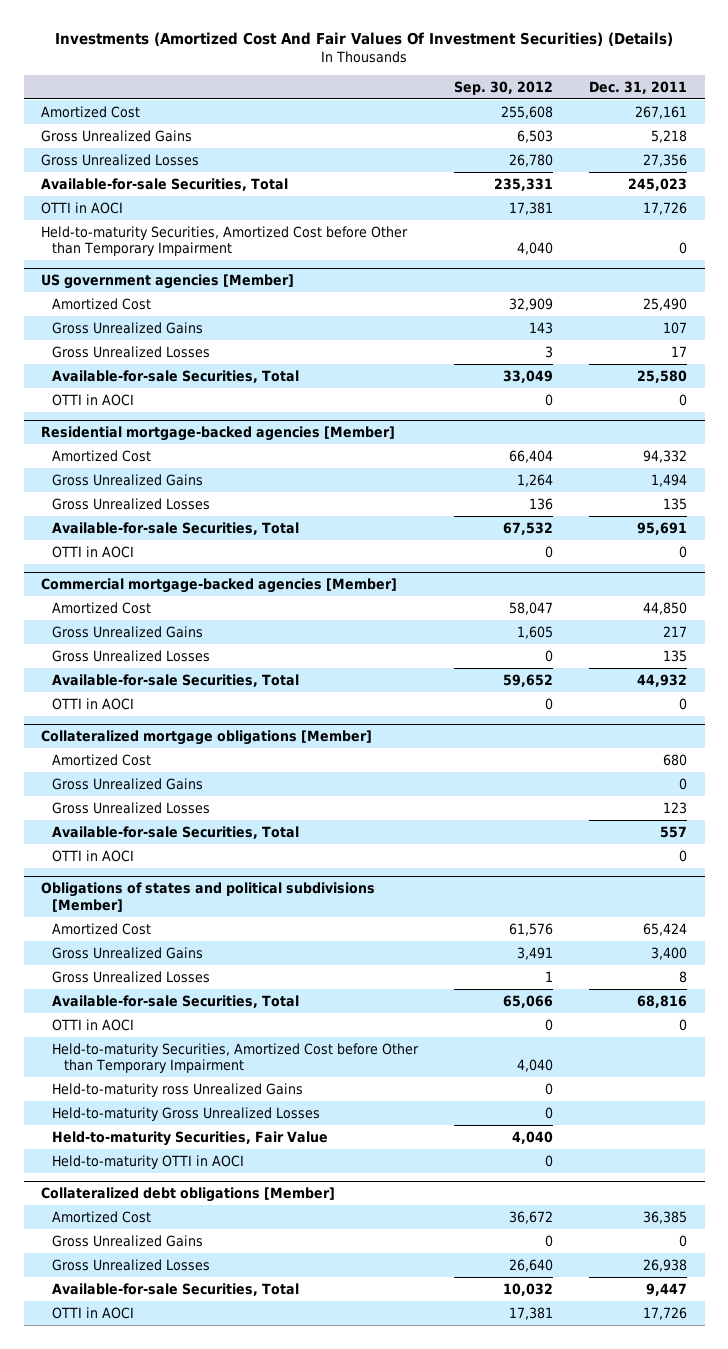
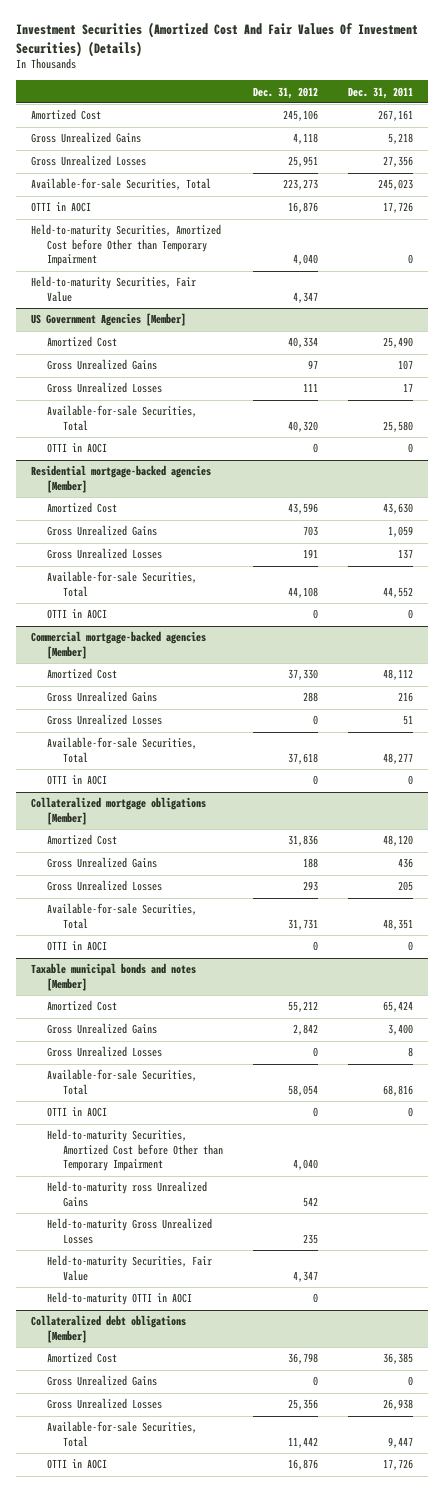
[55,32,674,47] Investments (Amortized Cost And Fair Values Of Investment Securities) (Details) -> [16,22,419,57] Investment Securities (Amortized Cost And Fair Values Of Investment Securities) (Details)
[454,80,554,95] Sep. 30, 2012 -> none
none -> [253,86,319,99] Dec. 31, 2012
none -> [31,276,197,302] Held-to-maturity Securities, Fair Value
[41,274,295,290] US government agencies [Member] -> [31,313,187,327] US Government Agencies [Member]
[642,449,687,463] 94,332 -> [383,503,414,515] 43,630
[650,473,687,487] 1,494 -> [388,526,414,538] 1,059
[662,497,687,510] 135 -> [398,549,414,560] 137
[636,521,687,535] 95,691 -> [383,586,414,598] 44,552
[642,601,687,615] 44,850 -> [383,669,414,681] 48,112
[662,625,687,637] 217 -> [398,692,414,703] 216
[662,649,687,662] 135 -> [403,715,414,726] 51
[636,673,687,687] 44,932 -> [383,752,414,764] 48,277
[662,753,687,766] 680 -> [383,835,414,847] 48,120
[678,777,687,790] 0 -> [398,858,414,869] 436
[662,801,687,814] 123 -> [398,881,414,892] 205
[659,825,687,838] 557 -> [383,918,414,930] 48,351
[41,882,376,912] Obligations of states and political subdivisions [Member] -> none
none -> [31,963,197,991] Taxable municipal bonds and notes [Member]

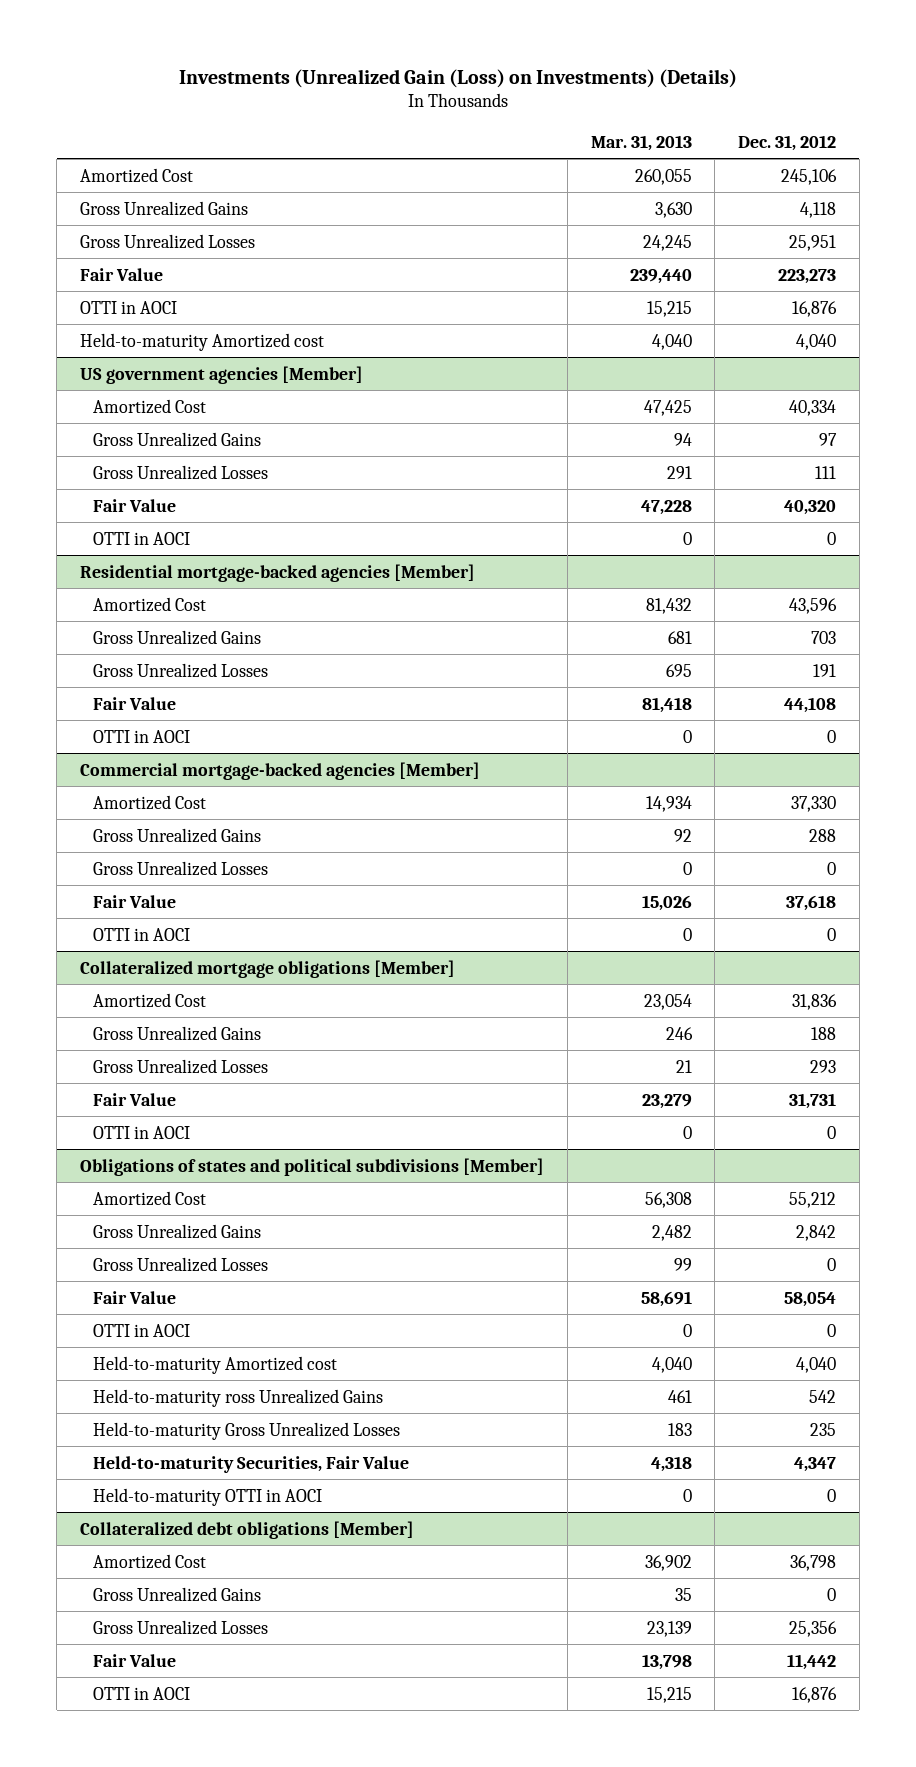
[16,22,419,57] Investment Securities (Amortized Cost And Fair Values Of Investment Securities) (Details) -> [179,68,738,88] Investments (Unrealized Gain (Loss) on Investments) (Details)
[348,86,414,99] Dec. 31, 2011 -> none
none -> [590,134,692,151] Mar. 31, 2013
[31,178,212,191] Available-for-sale Securities, Total -> [80,267,164,281] Fair Value
[31,224,222,267] Held-to-maturity Securities, Amortized Cost before Other than Temporary Impairment -> none
[31,276,197,302] Held-to-maturity Securities, Fair Value -> none
none -> [80,332,325,351] Held-to-maturity Amortized cost
[31,313,187,327] US Government Agencies [Member] -> [80,365,364,384] US government agencies [Member]
[47,405,198,431] Available-for-sale Securities, Total -> [92,498,176,512] Fair Value
[47,571,198,597] Available-for-sale Securities, Total -> [92,696,176,710] Fair Value
[47,737,198,763] Available-for-sale Securities, Total -> [92,894,176,908] Fair Value
[47,903,198,929] Available-for-sale Securities, Total -> [92,1092,176,1106] Fair Value
[31,963,197,991] Taxable municipal bonds and notes [Member] -> none
none -> [80,1157,545,1176] Obligations of states and political subdivisions [Member]
[47,1069,198,1095] Available-for-sale Securities, Total -> [92,1290,176,1304] Fair Value
[47,1129,223,1172] Held-to-maturity Securities, Amortized Cost before Other than Temporary Impairment -> none
none -> [92,1355,337,1374] Held-to-maturity Amortized cost
[47,1421,198,1447] Available-for-sale Securities, Total -> [92,1653,176,1667] Fair Value

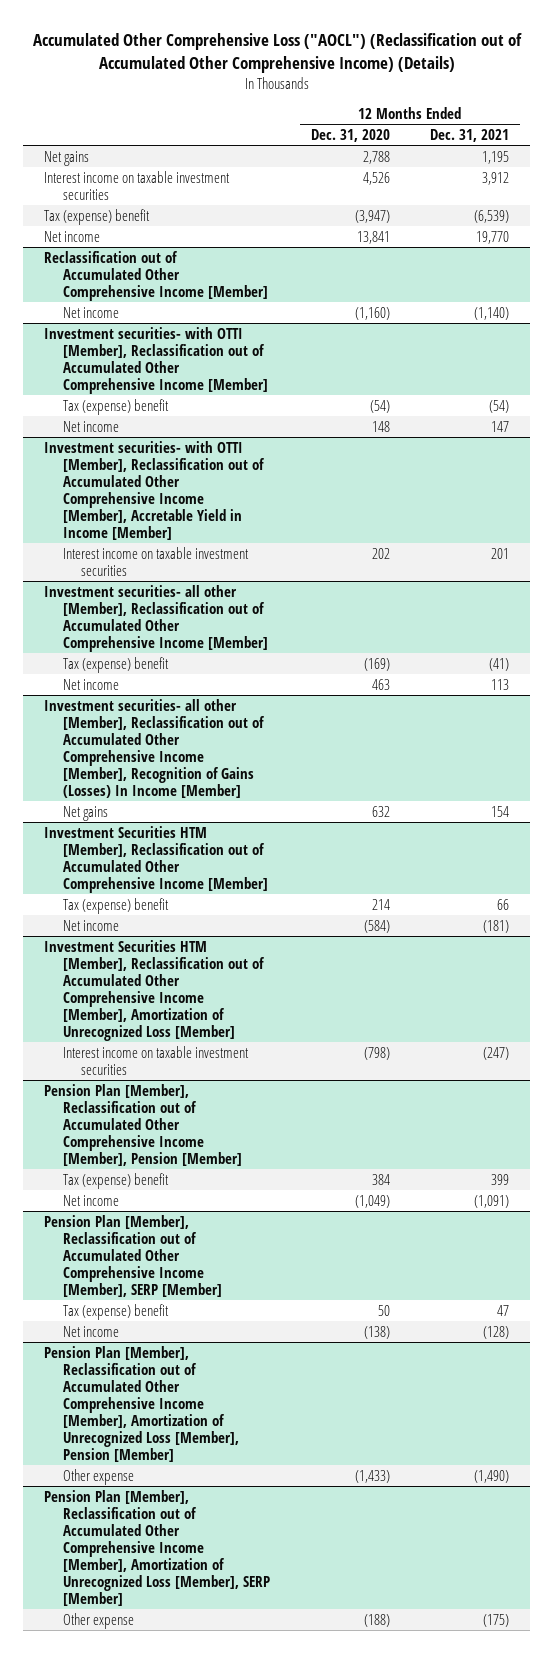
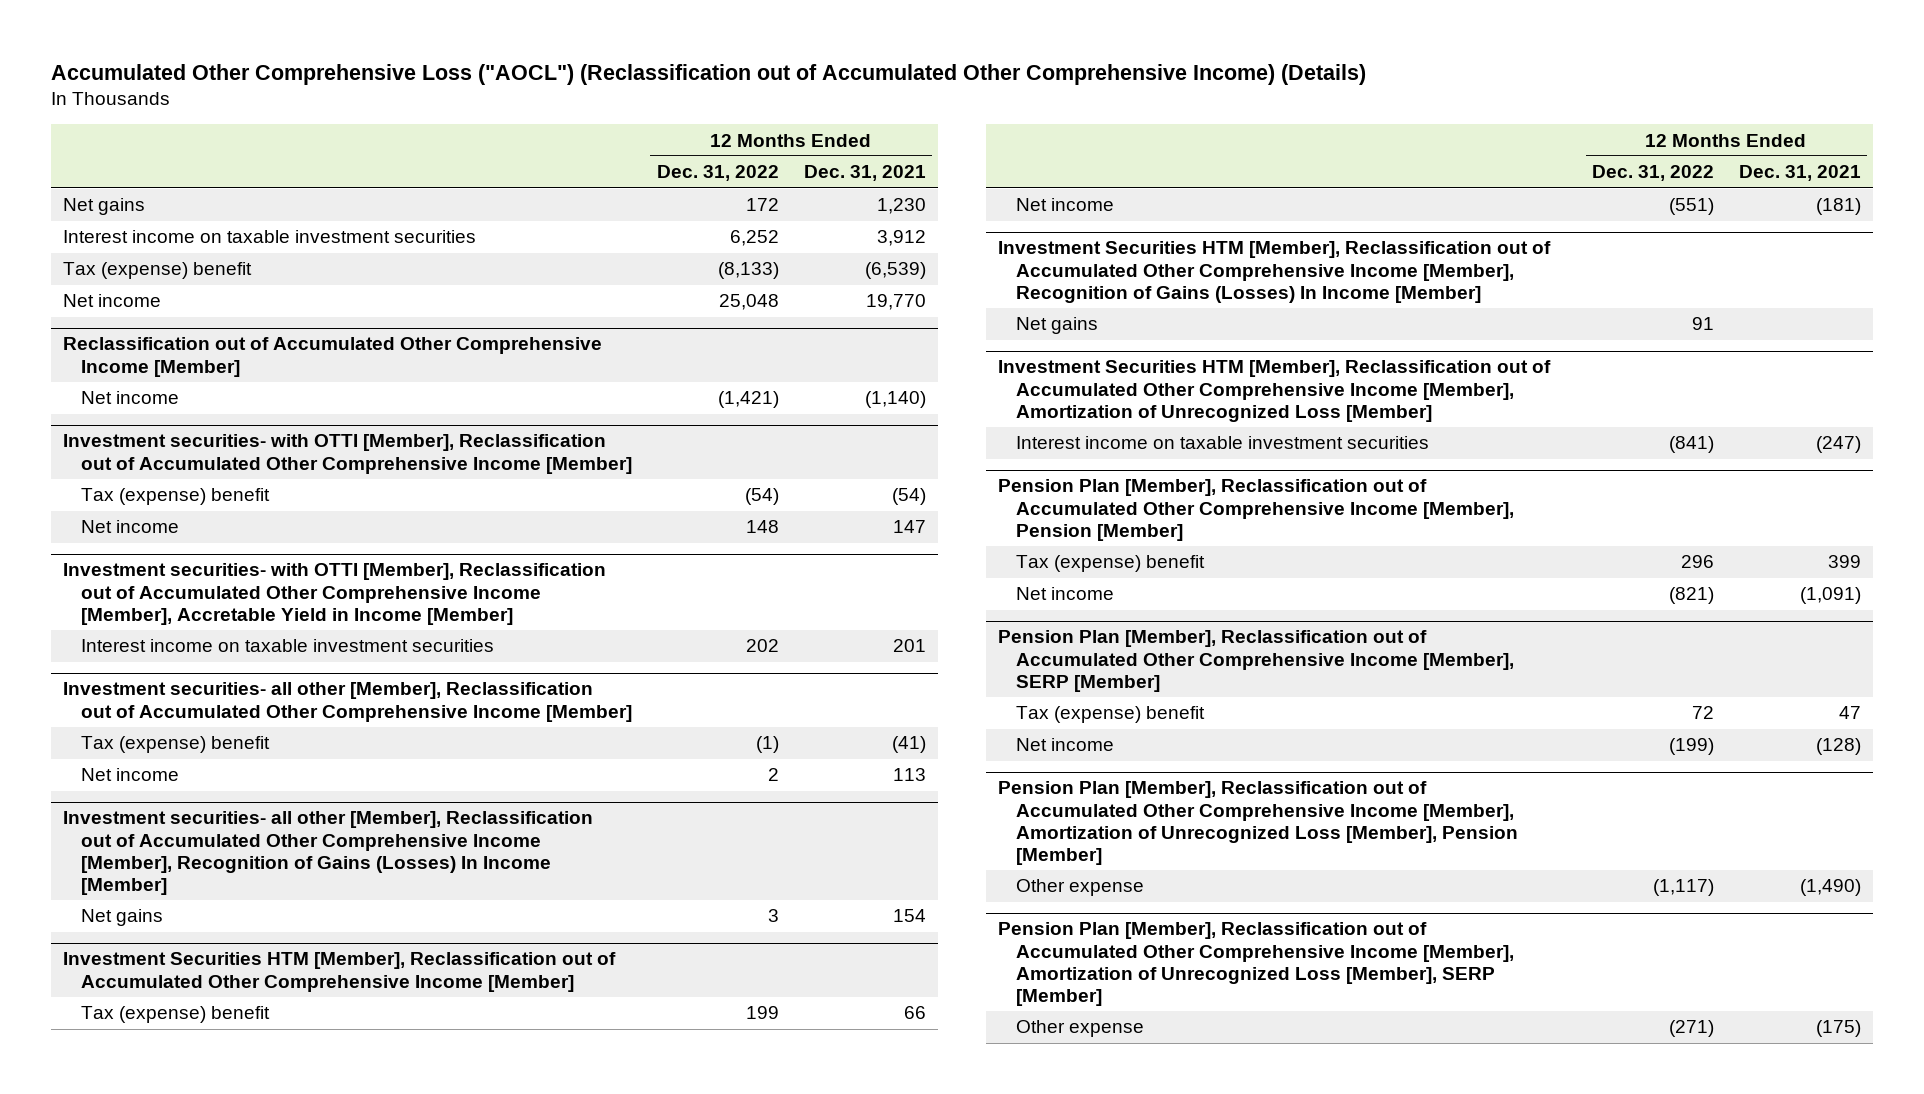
[310,129,390,143] Dec. 31, 2020 -> none
none -> [656,165,779,182] Dec. 31, 2022
[482,150,510,164] 1,195 -> [876,198,926,215] 1,230
none -> [998,241,1552,303] Investment Securities HTM [Member], Reclassification out of Accumulated Other Comprehensive Income [Member], Recognition of Gains (Losses) In Income [Member]
none -> [1015,317,1098,335] Net gains

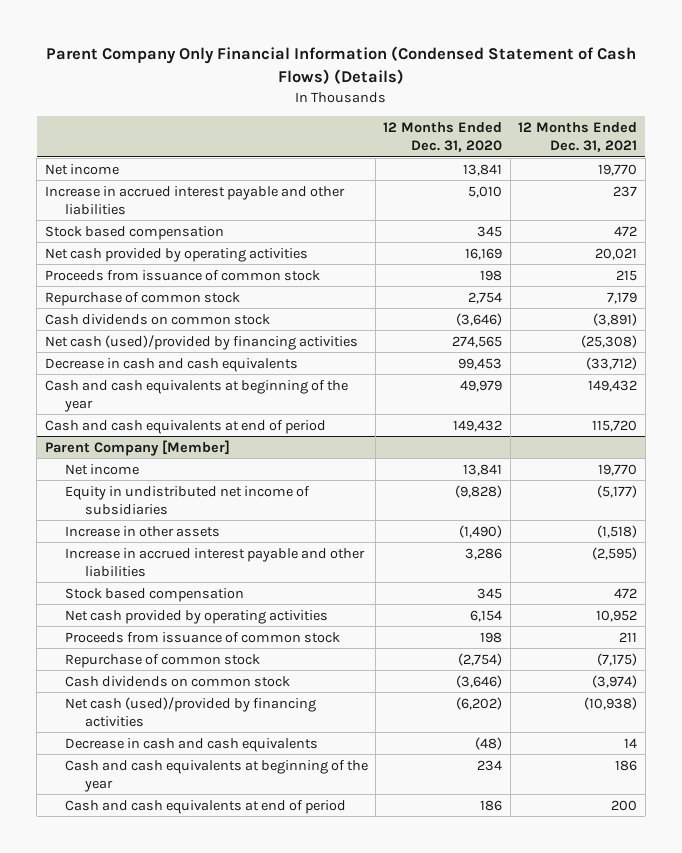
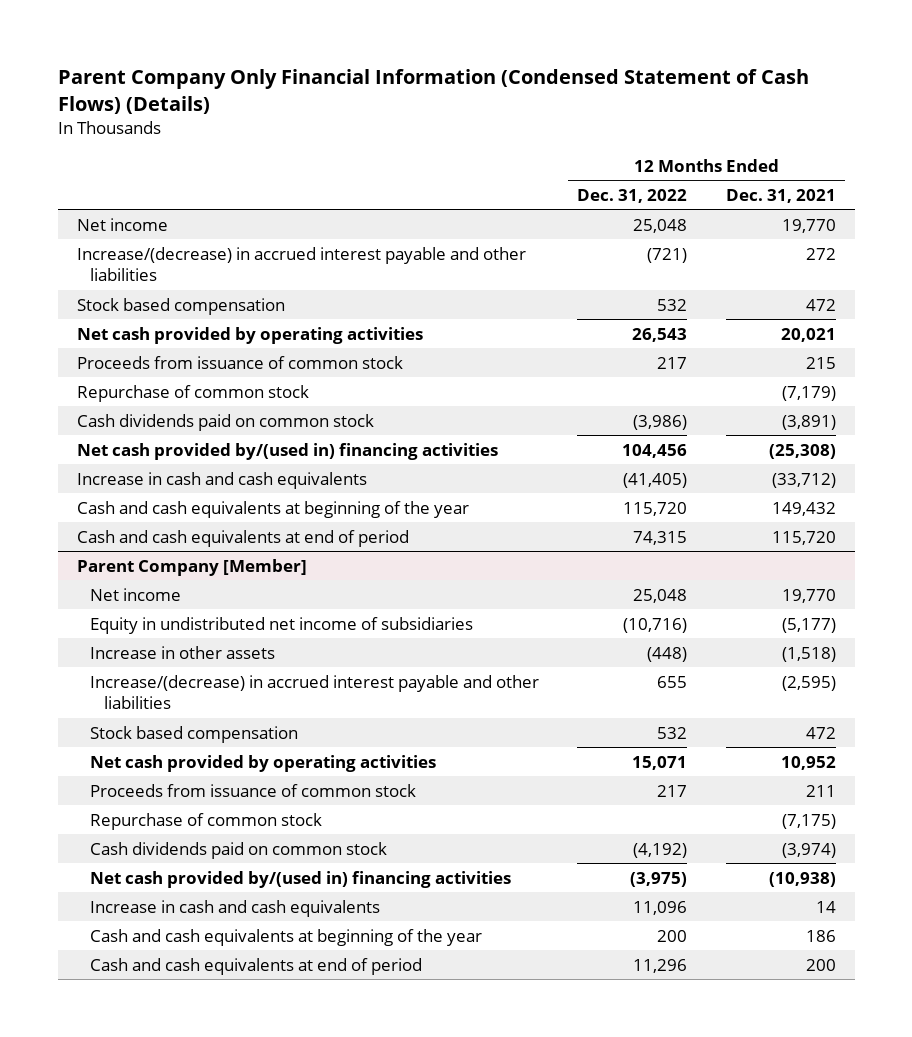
[383,121,503,153] 12 Months Ended Dec. 31, 2020 -> none
none -> [577,189,688,204] Dec. 31, 2022
[44,185,345,215] Increase in accrued interest payable and other liabilities -> [76,246,526,282] Increase/(decrease) in accrued interest payable and other liabilities
[613,185,638,197] 237 -> [805,247,836,260] 272
[607,291,638,304] 7,179 -> [781,385,836,401] (7,179)
[44,313,270,325] Cash dividends on common stock -> [76,413,374,431] Cash dividends paid on common stock
[44,334,358,350] Net cash (used)/provided by financing activities -> [76,442,498,460] Net cash provided by/(used in) financing activities
[44,357,298,372] Decrease in cash and cash equivalents -> [76,471,367,489] Increase in cash and cash equivalents
[64,547,365,577] Increase in accrued interest payable and other liabilities -> [90,674,540,710] Increase/(decrease) in accrued interest payable and other liabilities
[64,675,290,687] Cash dividends on common stock -> [90,841,388,859] Cash dividends paid on common stock
[64,696,316,727] Net cash (used)/provided by financing activities -> [90,870,512,888] Net cash provided by/(used in) financing activities
[64,737,318,752] Decrease in cash and cash equivalents -> [90,899,381,917] Increase in cash and cash equivalents

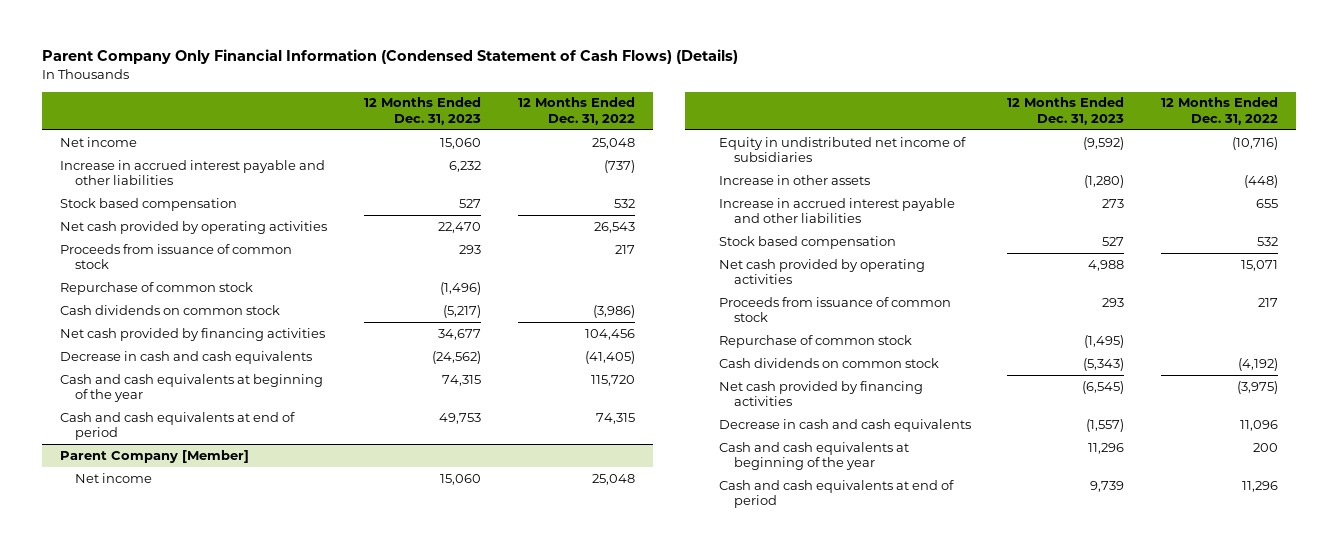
[725,189,836,204] Dec. 31, 2021 -> none
none -> [363,97,481,126] 12 Months Ended Dec. 31, 2023
[76,246,526,282] Increase/(decrease) in accrued interest payable and other liabilities -> [59,159,325,186] Increase in accrued interest payable and other liabilities
[647,247,688,263] (721) -> [603,159,635,173] (737)
[76,413,374,431] Cash dividends paid on common stock -> [59,304,280,315] Cash dividends on common stock
[76,442,498,460] Net cash provided by/(used in) financing activities -> [59,327,325,341] Net cash provided by financing activities
[76,471,367,489] Increase in cash and cash equivalents -> [59,350,312,364] Decrease in cash and cash equivalents
[90,674,540,710] Increase/(decrease) in accrued interest payable and other liabilities -> [718,197,955,224] Increase in accrued interest payable and other liabilities
[90,841,388,859] Cash dividends paid on common stock -> [718,357,939,368] Cash dividends on common stock
[90,870,512,888] Net cash provided by/(used in) financing activities -> [718,380,923,407] Net cash provided by financing activities
[90,899,381,917] Increase in cash and cash equivalents -> [718,418,971,432] Decrease in cash and cash equivalents

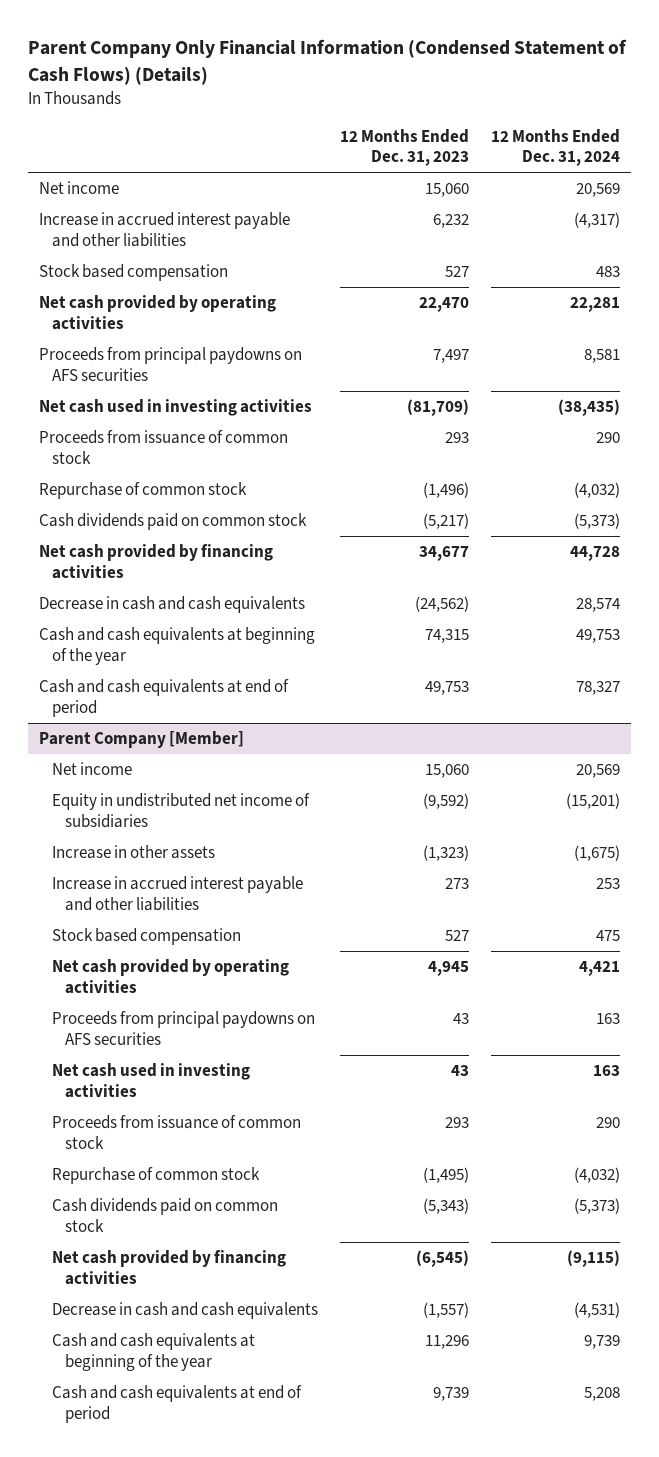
[517,97,635,126] 12 Months Ended Dec. 31, 2022 -> none
none -> [490,128,620,167] 12 Months Ended Dec. 31, 2024
none -> [38,347,302,381] Proceeds from principal paydowns on AFS securities
none -> [38,399,312,417] Net cash used in investing activities
[59,304,280,315] Cash dividends on common stock -> [38,513,307,531] Cash dividends paid on common stock
[1084,174,1125,188] (1,280) -> [423,845,470,862] (1,323)
[1088,259,1125,271] 4,988 -> [428,961,470,977] 4,945
none -> [52,1011,316,1045] Proceeds from principal paydowns on AFS securities
none -> [52,1063,251,1098] Net cash used in investing activities
[718,357,939,368] Cash dividends on common stock -> [52,1198,279,1232] Cash dividends paid on common stock

